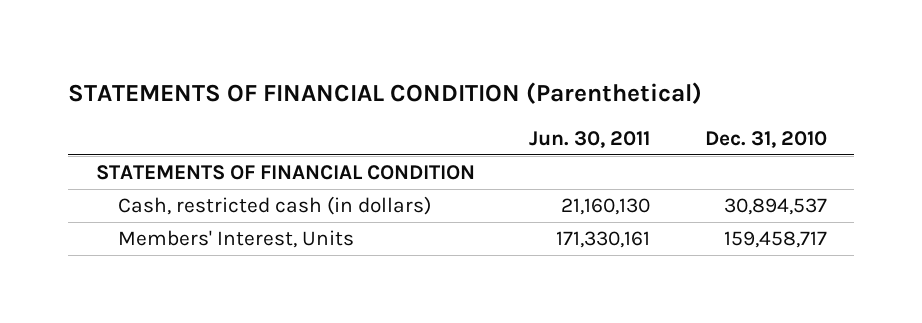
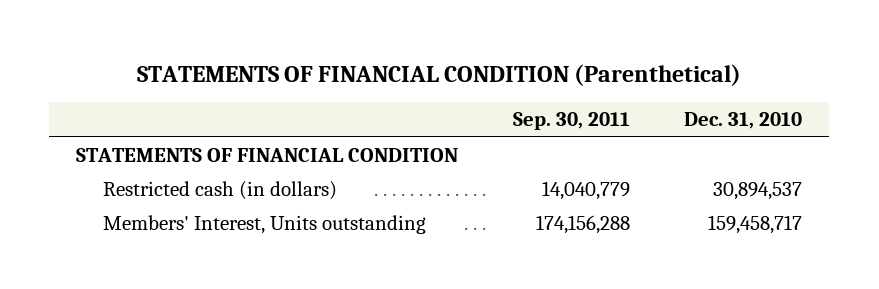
[529,131,651,149] Jun. 30, 2011 -> none
none -> [512,112,630,131] Sep. 30, 2011
[117,195,431,215] Cash, restricted cash (in dollars) -> [102,181,337,201] Restricted cash (in dollars)
[117,229,354,248] Members' Interest, Units -> [102,215,426,235] Members' Interest, Units outstanding

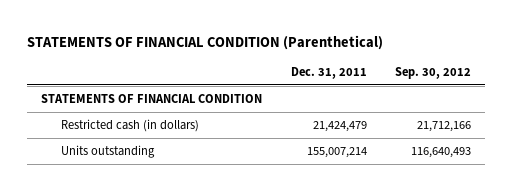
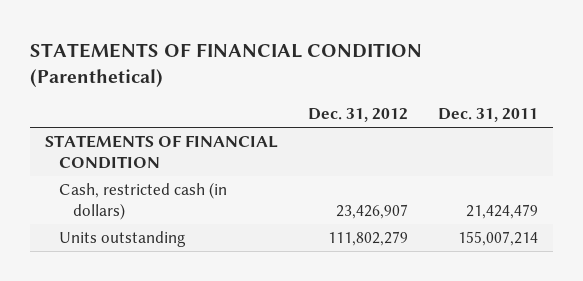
[394,67,471,80] Sep. 30, 2012 -> none
none -> [308,108,409,123] Dec. 31, 2012
[60,118,199,132] Restricted cash (in dollars) -> [59,181,228,221] Cash, restricted cash (in dollars)

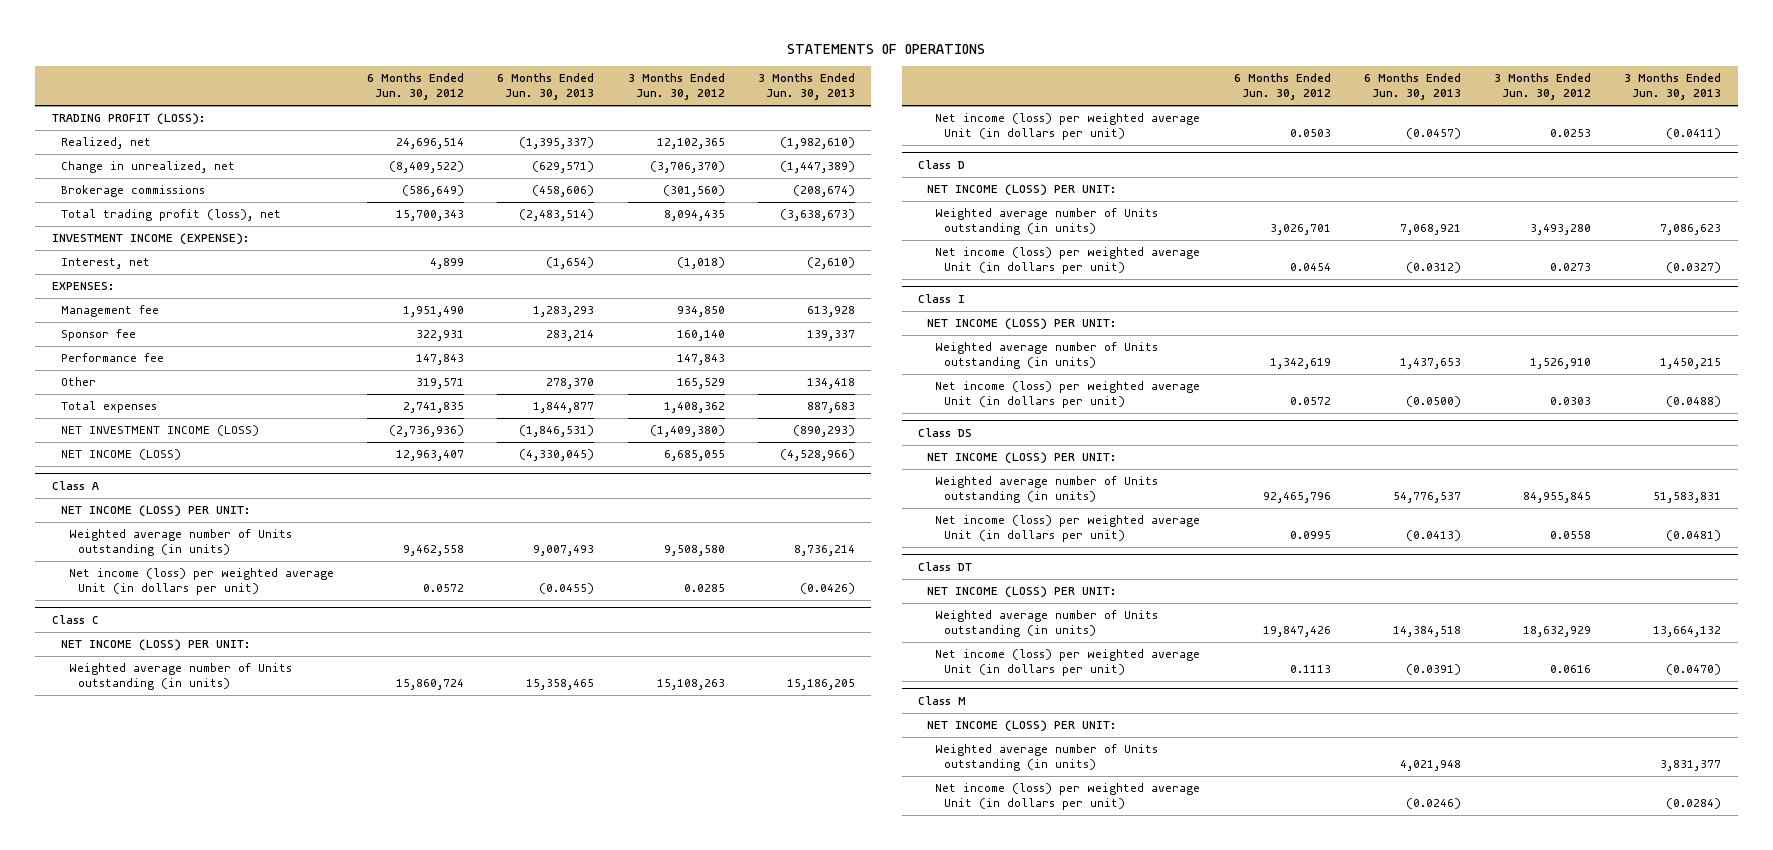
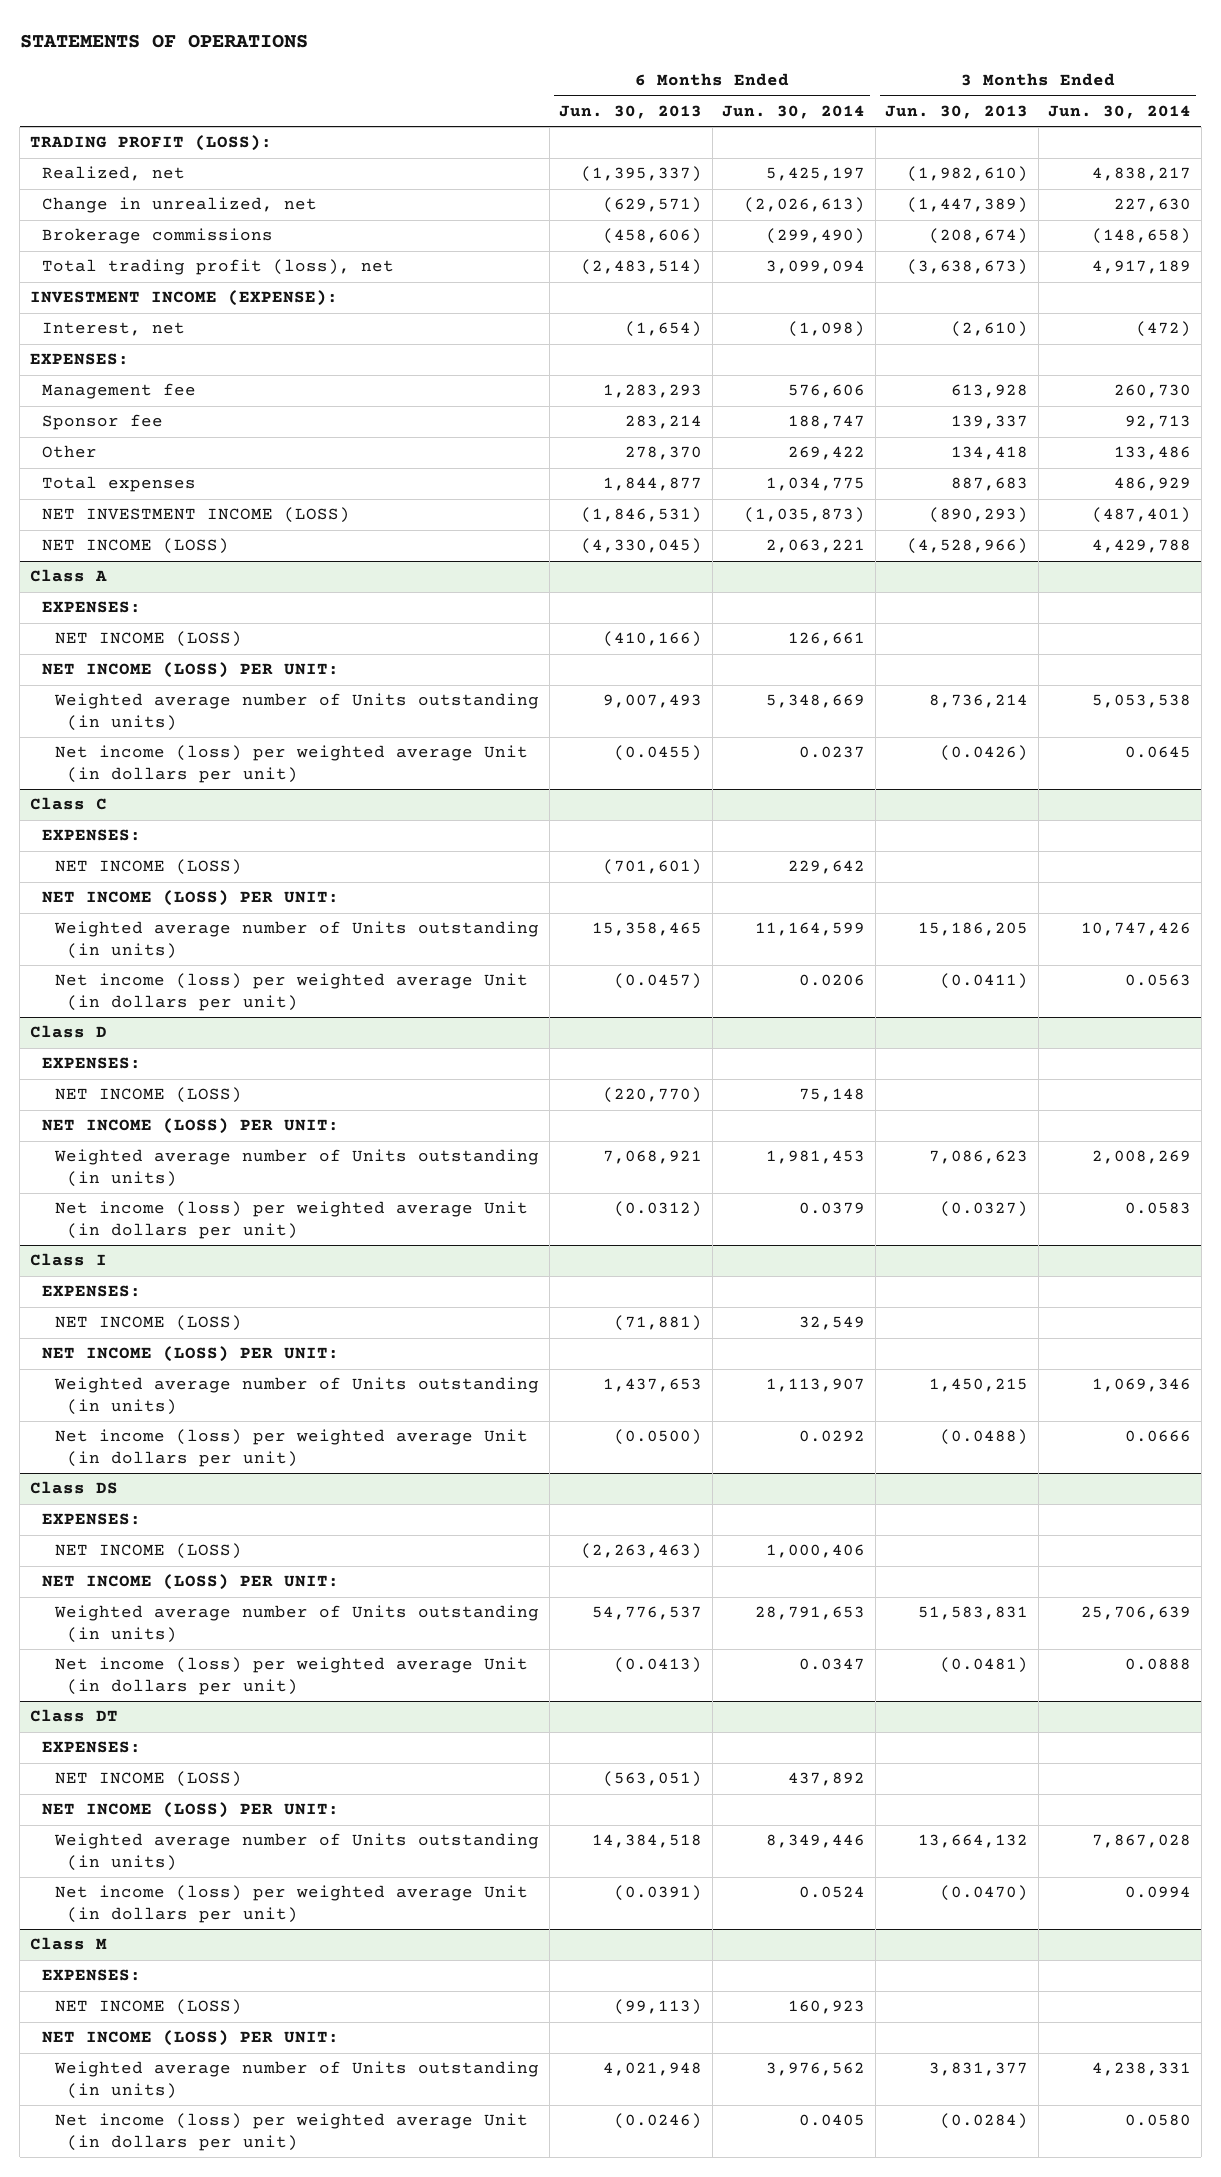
[367,73,465,101] 6 Months Ended Jun. 30, 2012 -> none
[627,73,725,101] 3 Months Ended Jun. 30, 2012 -> none
none -> [722,105,866,120] Jun. 30, 2014
none -> [1048,105,1192,120] Jun. 30, 2014
[60,353,164,363] Performance fee -> none
none -> [42,601,142,614] EXPENSES:
none -> [54,631,242,648] NET INCOME (LOSS)
none -> [42,829,142,842] EXPENSES:
none -> [54,859,242,876] NET INCOME (LOSS)
none -> [42,1057,142,1070] EXPENSES:
none -> [54,1087,242,1104] NET INCOME (LOSS)
none -> [42,1285,142,1298] EXPENSES:
none -> [54,1315,242,1332] NET INCOME (LOSS)
none -> [42,1513,142,1526] EXPENSES:
none -> [54,1543,242,1560] NET INCOME (LOSS)
none -> [42,1741,142,1754] EXPENSES:
none -> [54,1771,242,1788] NET INCOME (LOSS)
none -> [42,1969,142,1982] EXPENSES:
none -> [54,1999,242,2016] NET INCOME (LOSS)

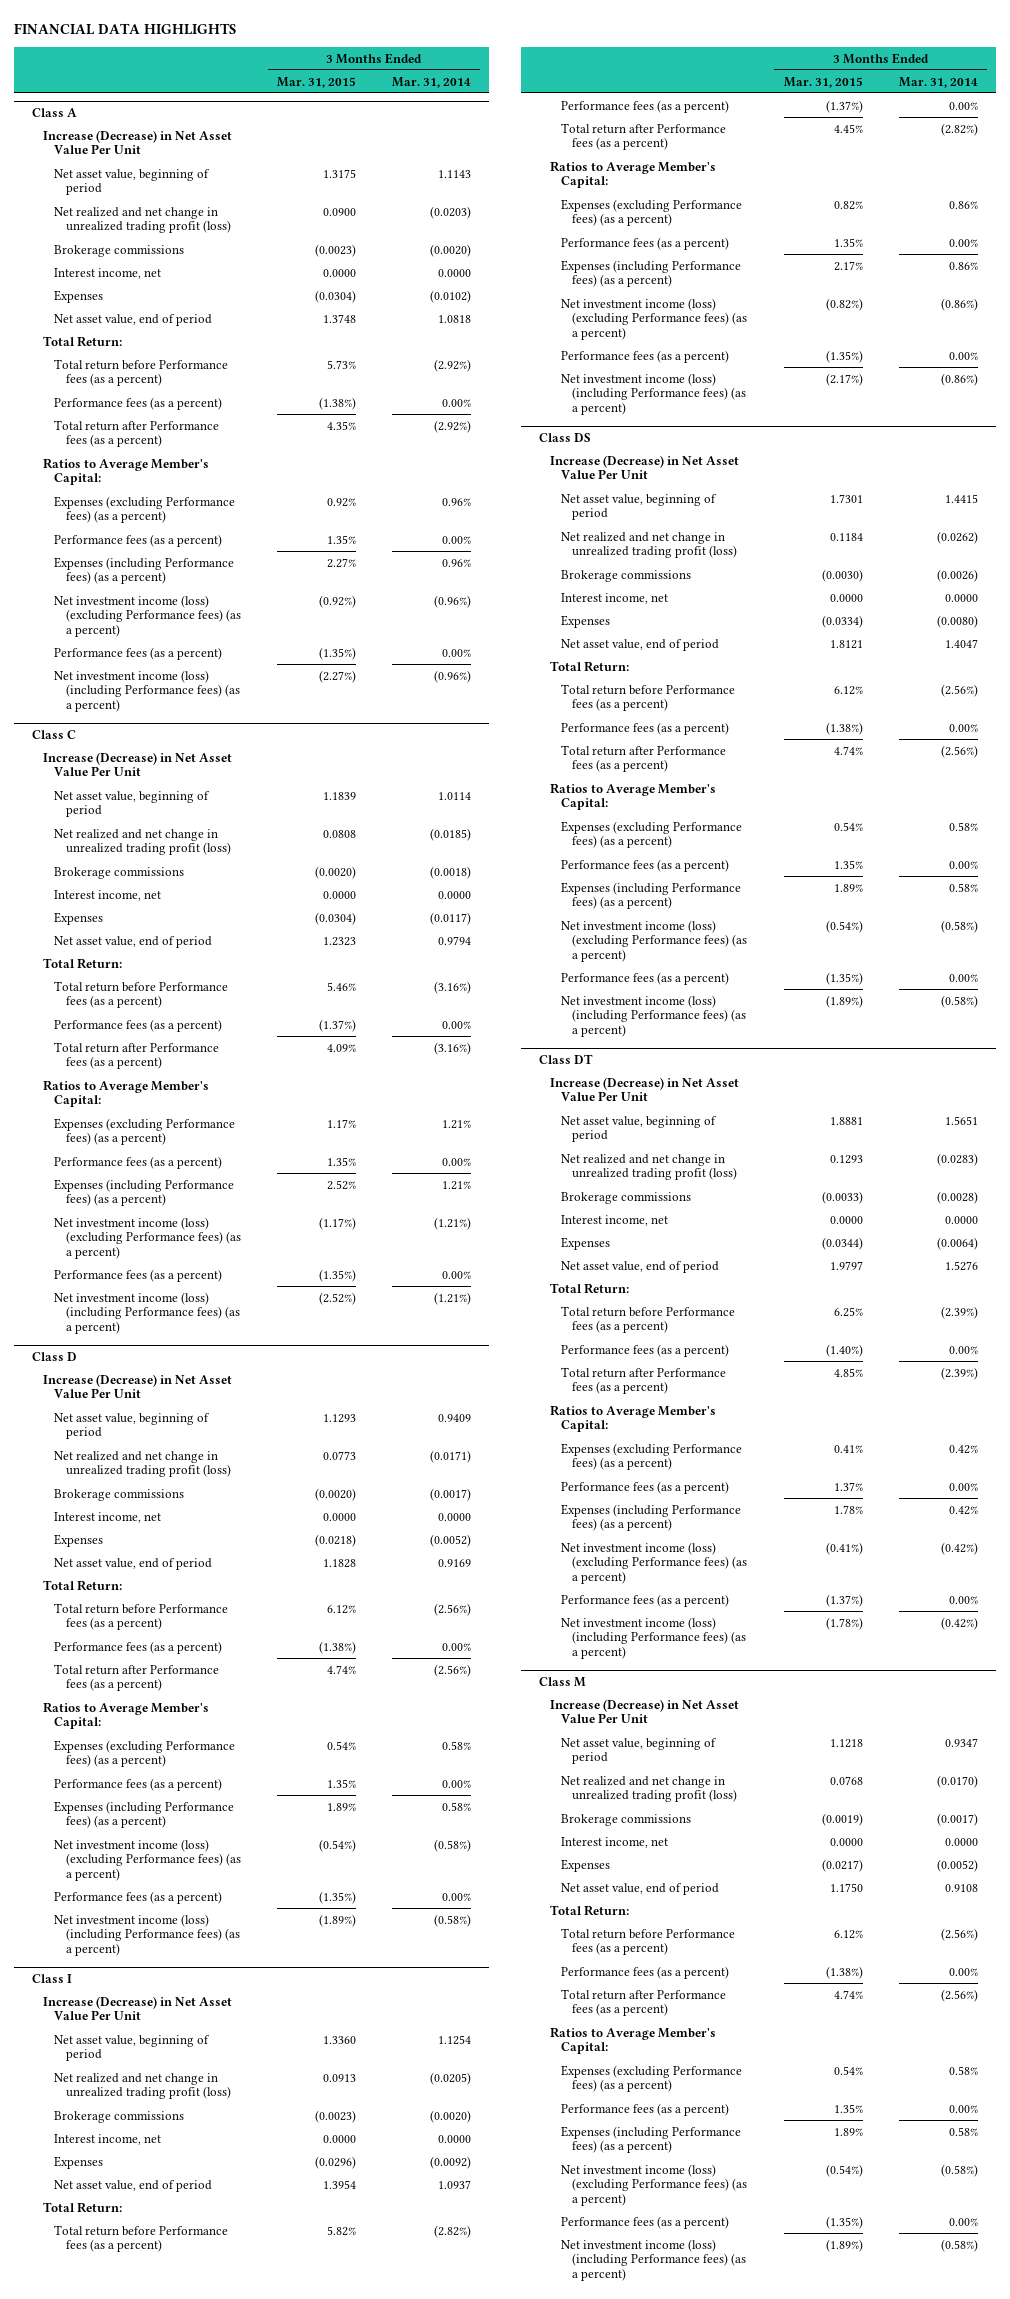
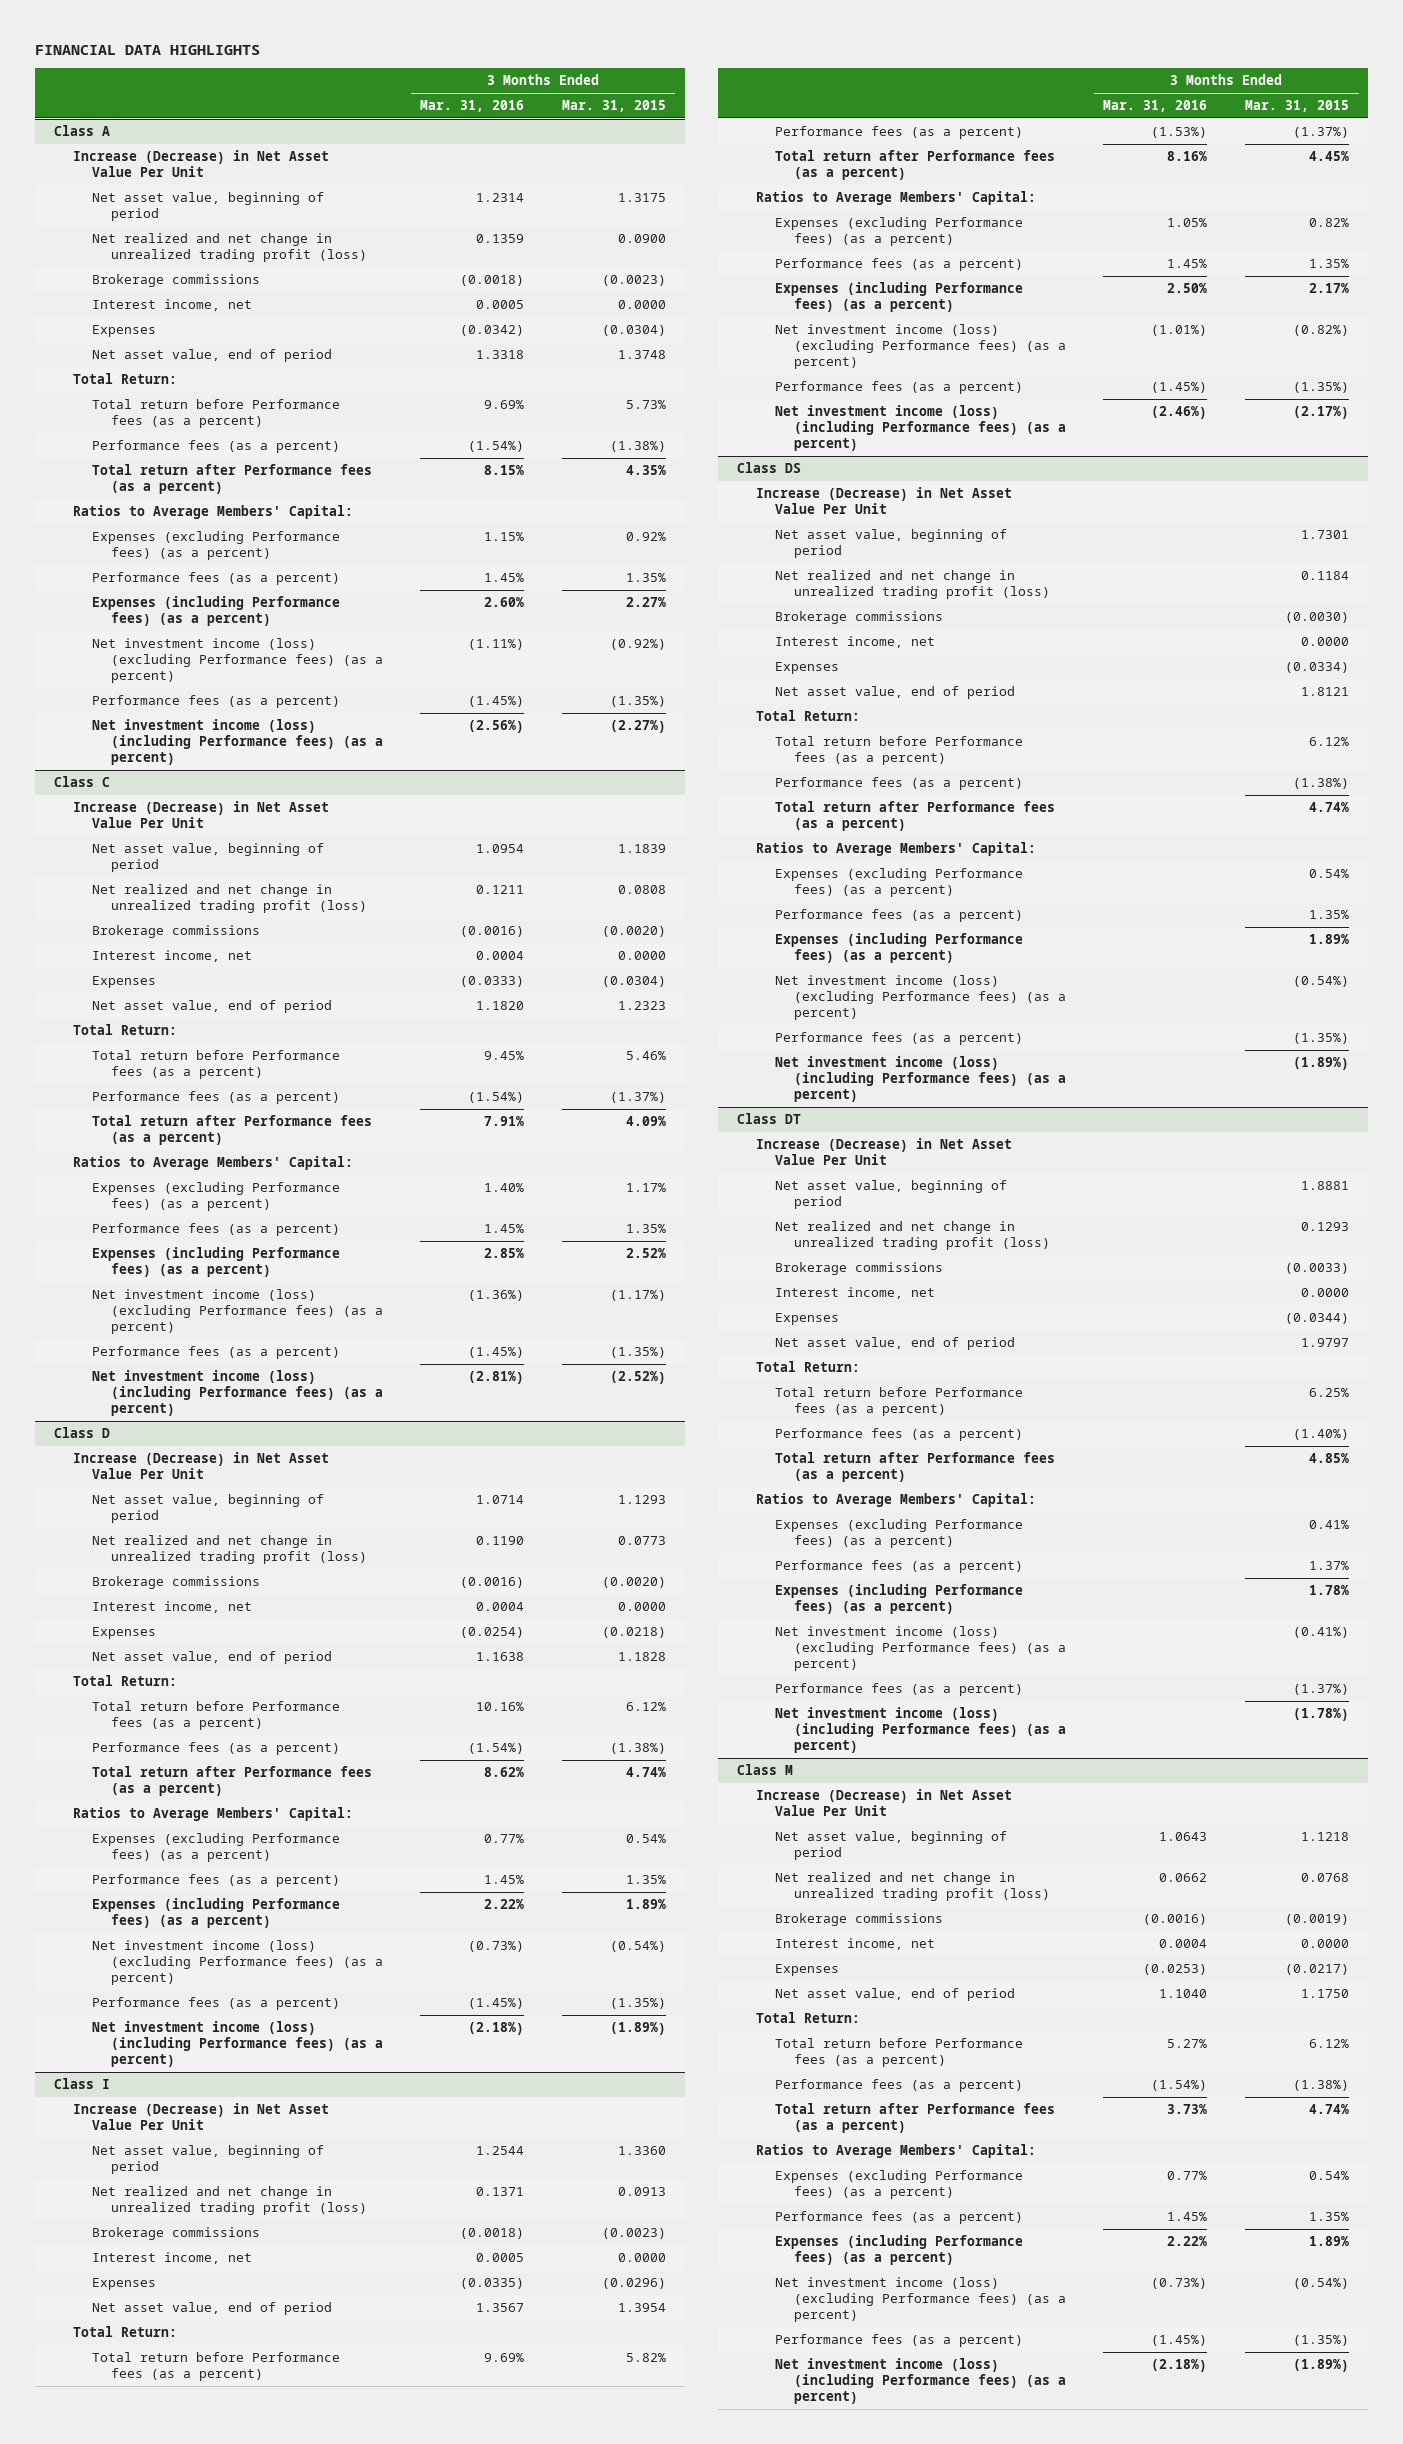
[391,76,471,88] Mar. 31, 2014 -> none
none -> [420,100,525,113] Mar. 31, 2016
[43,457,210,486] Ratios to Average Member's Capital: -> [72,505,353,520] Ratios to Average Members' Capital:
[43,1079,210,1108] Ratios to Average Member's Capital: -> [72,1156,353,1171] Ratios to Average Members' Capital:
[43,1701,210,1730] Ratios to Average Member's Capital: -> [72,1807,353,1822] Ratios to Average Members' Capital:
[550,160,717,189] Ratios to Average Member's Capital: -> [755,191,1036,206] Ratios to Average Members' Capital:
[550,782,717,811] Ratios to Average Member's Capital: -> [755,842,1036,857] Ratios to Average Members' Capital:
[550,1404,717,1433] Ratios to Average Member's Capital: -> [755,1493,1036,1508] Ratios to Average Members' Capital:
[550,2026,717,2055] Ratios to Average Member's Capital: -> [755,2144,1036,2159] Ratios to Average Members' Capital:

